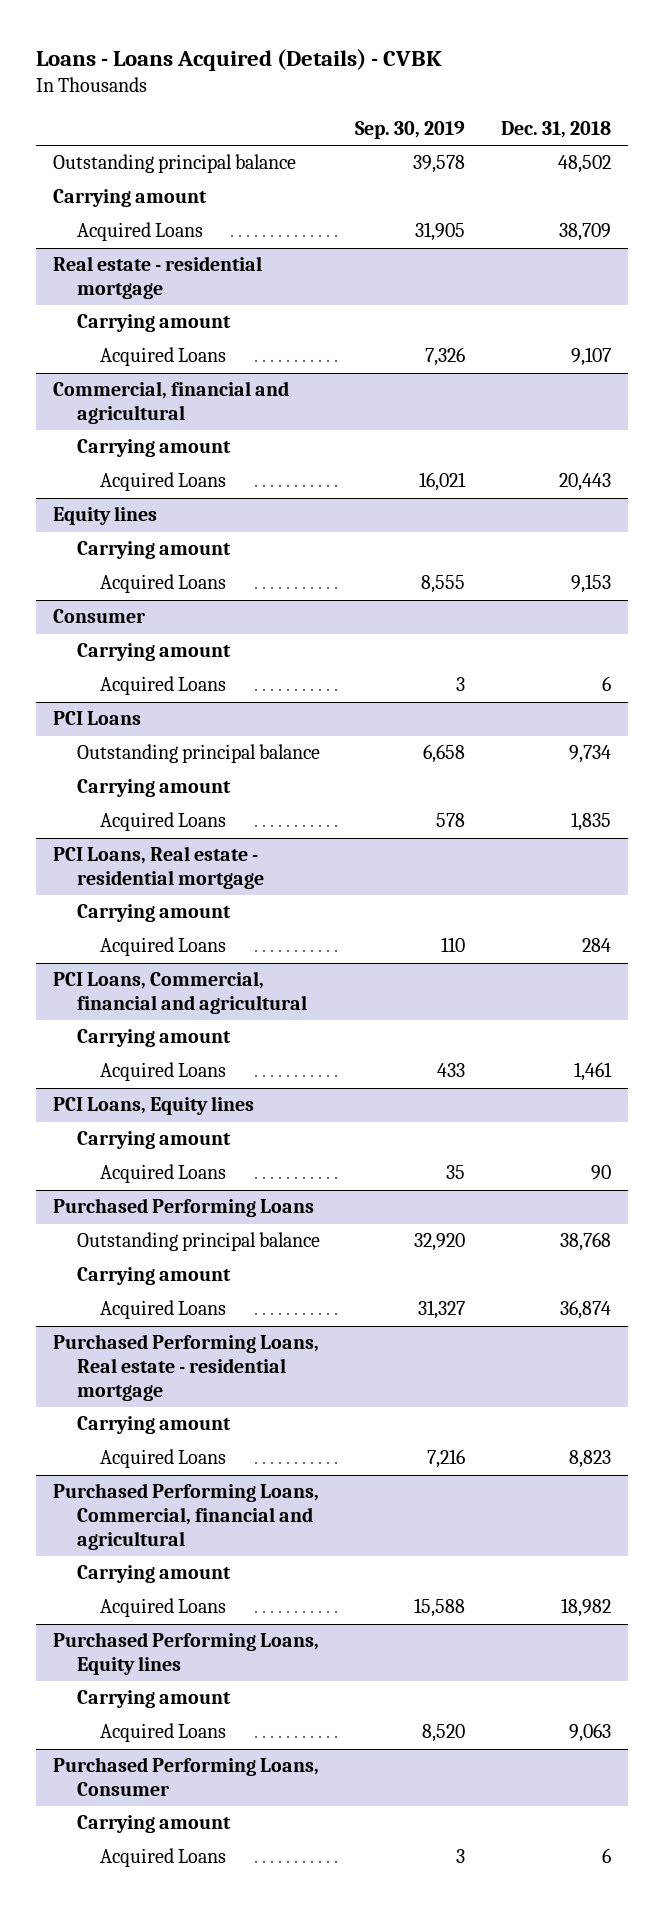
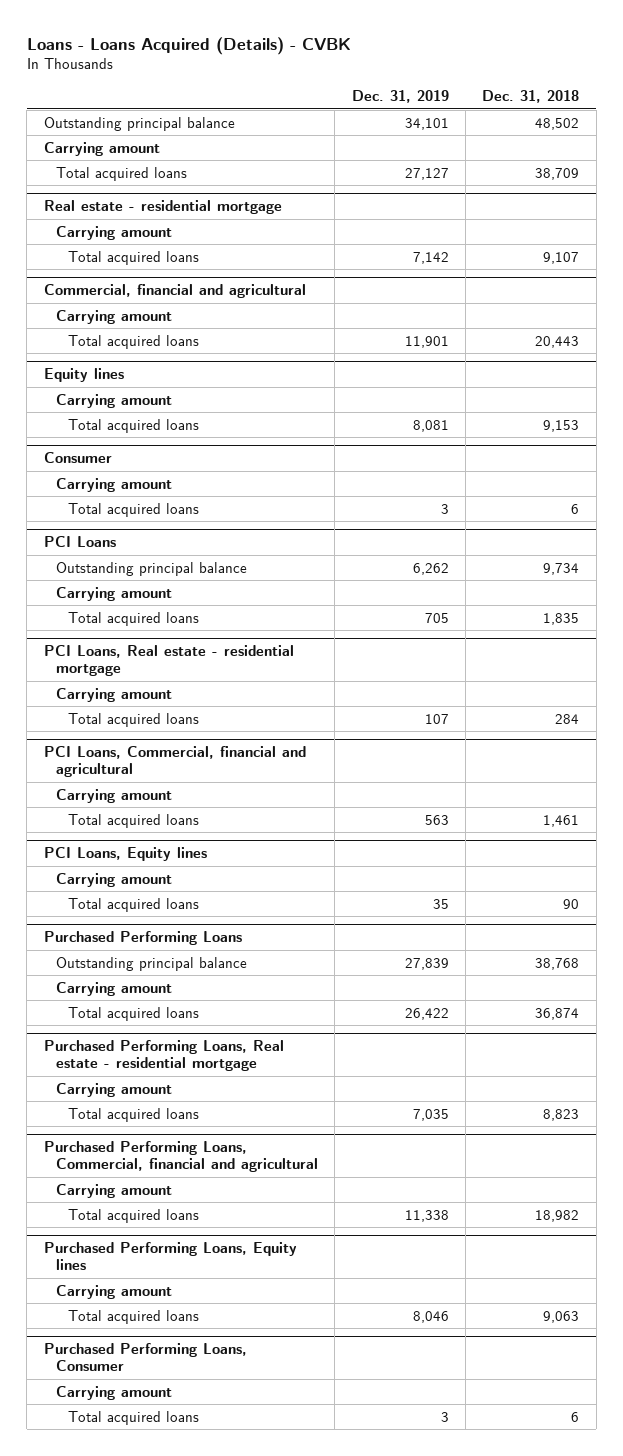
[355,121,466,140] Sep. 30, 2019 -> none
none -> [351,90,449,104] Dec. 31, 2019
[76,222,203,242] Acquired Loans -> [55,166,187,181] Total acquired loans
[100,347,227,367] Acquired Loans -> [67,250,199,265] Total acquired loans
[100,472,227,492] Acquired Loans -> [67,334,199,349] Total acquired loans
[100,574,227,594] Acquired Loans -> [67,418,199,433] Total acquired loans
[100,676,227,696] Acquired Loans -> [67,502,199,517] Total acquired loans
[100,812,227,832] Acquired Loans -> [67,611,199,626] Total acquired loans
[100,937,227,957] Acquired Loans -> [67,712,199,727] Total acquired loans
[100,1062,227,1082] Acquired Loans -> [67,813,199,828] Total acquired loans
[100,1164,227,1184] Acquired Loans -> [67,897,199,912] Total acquired loans
[100,1300,227,1320] Acquired Loans -> [67,1006,199,1021] Total acquired loans
[100,1449,227,1469] Acquired Loans -> [67,1107,199,1122] Total acquired loans
[100,1598,227,1618] Acquired Loans -> [67,1208,199,1223] Total acquired loans
[100,1723,227,1743] Acquired Loans -> [67,1309,199,1324] Total acquired loans
[100,1848,227,1868] Acquired Loans -> [67,1410,199,1425] Total acquired loans

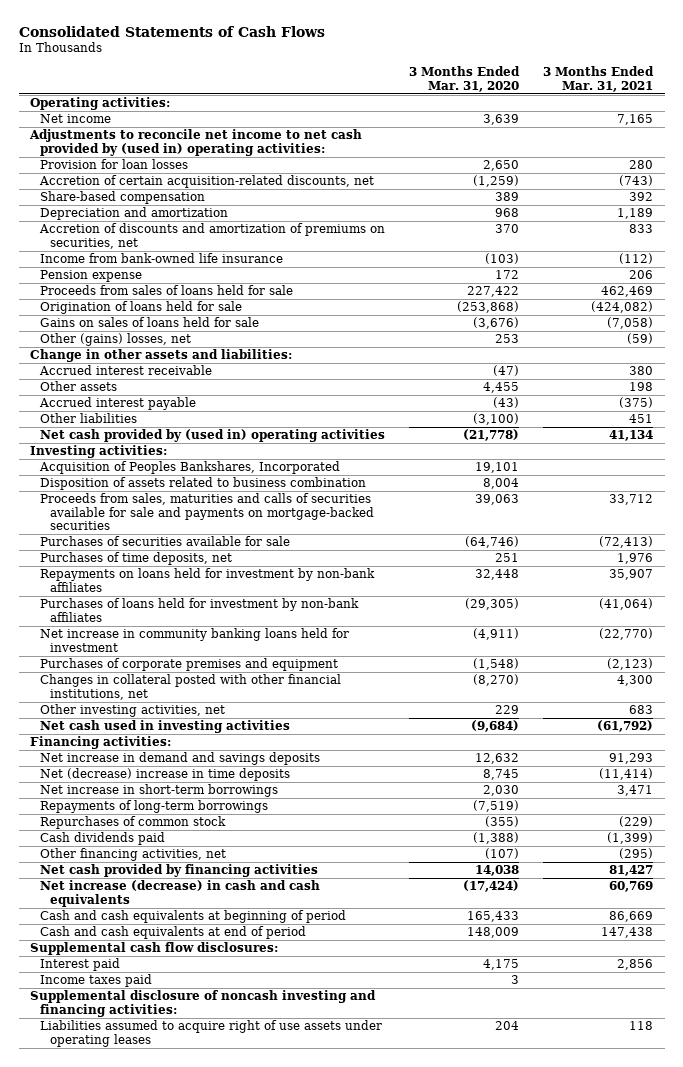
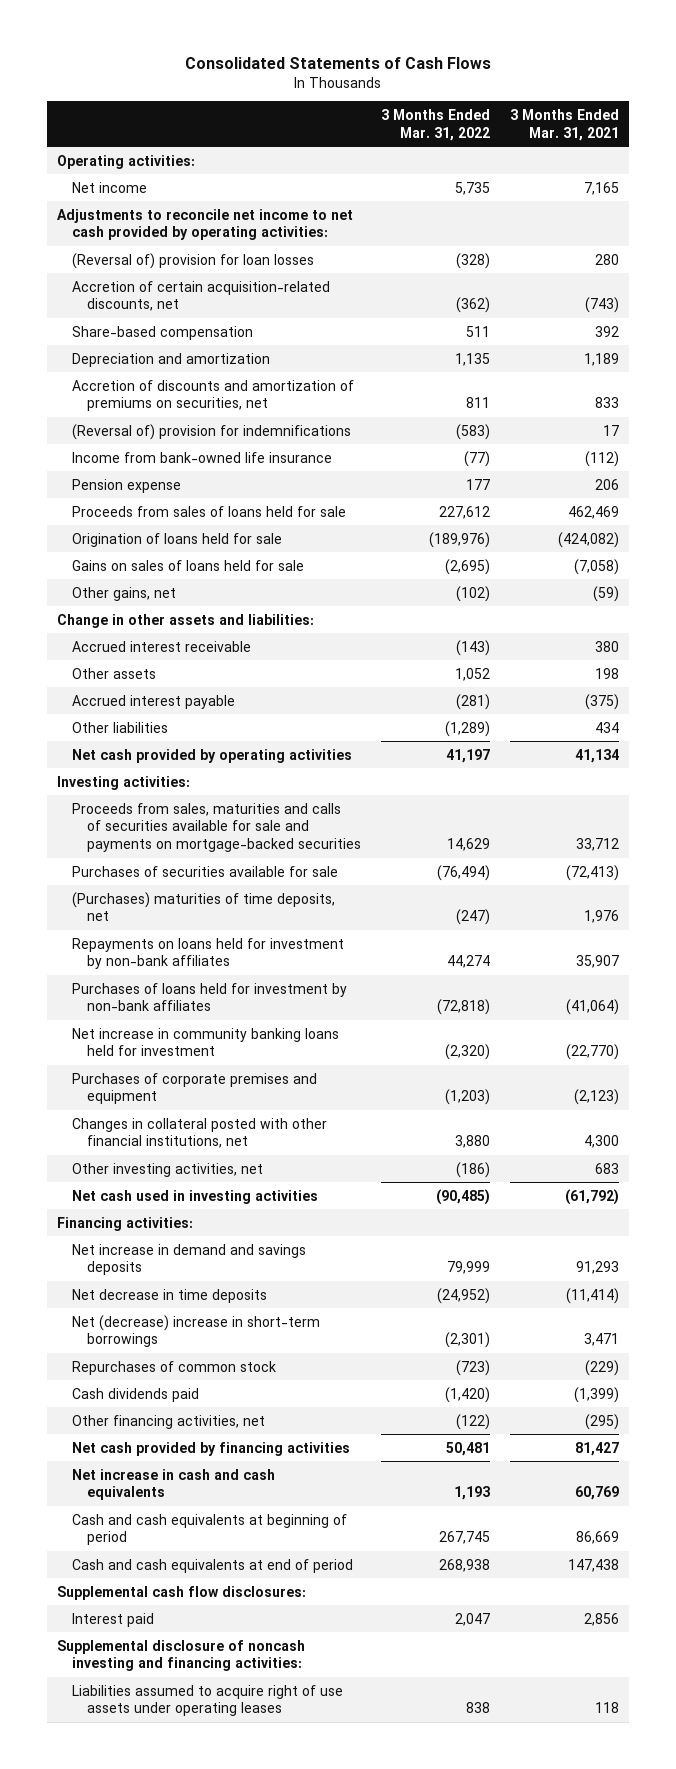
[409,66,521,92] 3 Months Ended Mar. 31, 2020 -> none
none -> [381,108,491,141] 3 Months Ended Mar. 31, 2022
[29,129,363,156] Adjustments to reconcile net income to net cash provided by (used in) operating activities: -> [57,208,354,241] Adjustments to reconcile net income to net cash provided by operating activities:
[40,159,189,170] Provision for loan losses -> [72,252,315,269] (Reversal of) provision for loan losses
none -> [72,423,352,440] (Reversal of) provision for indemnifications
[40,333,192,347] Other (gains) losses, net -> [72,586,177,601] Other gains, net
[628,414,653,424] 451 -> [594,721,619,733] 434
[40,429,386,443] Net cash provided by (used in) operating activities -> [72,748,353,763] Net cash provided by operating activities
[39,461,341,475] Acquisition of Peoples Bankshares, Incorporated -> none
[40,477,367,491] Disposition of assets related to business combination -> none
[40,552,233,566] Purchases of time deposits, net -> [72,891,336,922] (Purchases) maturities of time deposits, net
[40,800,269,814] Repayments of long-term borrowings -> none
[40,768,291,782] Net (decrease) increase in time deposits -> [72,1288,268,1303] Net decrease in time deposits
[40,784,279,798] Net increase in short-term borrowings -> [72,1314,321,1348] Net (decrease) increase in short-term borrowings
[40,880,321,907] Net increase (decrease) in cash and cash equivalents -> [72,1468,276,1501] Net increase in cash and cash equivalents
[40,974,153,988] Income taxes paid -> none

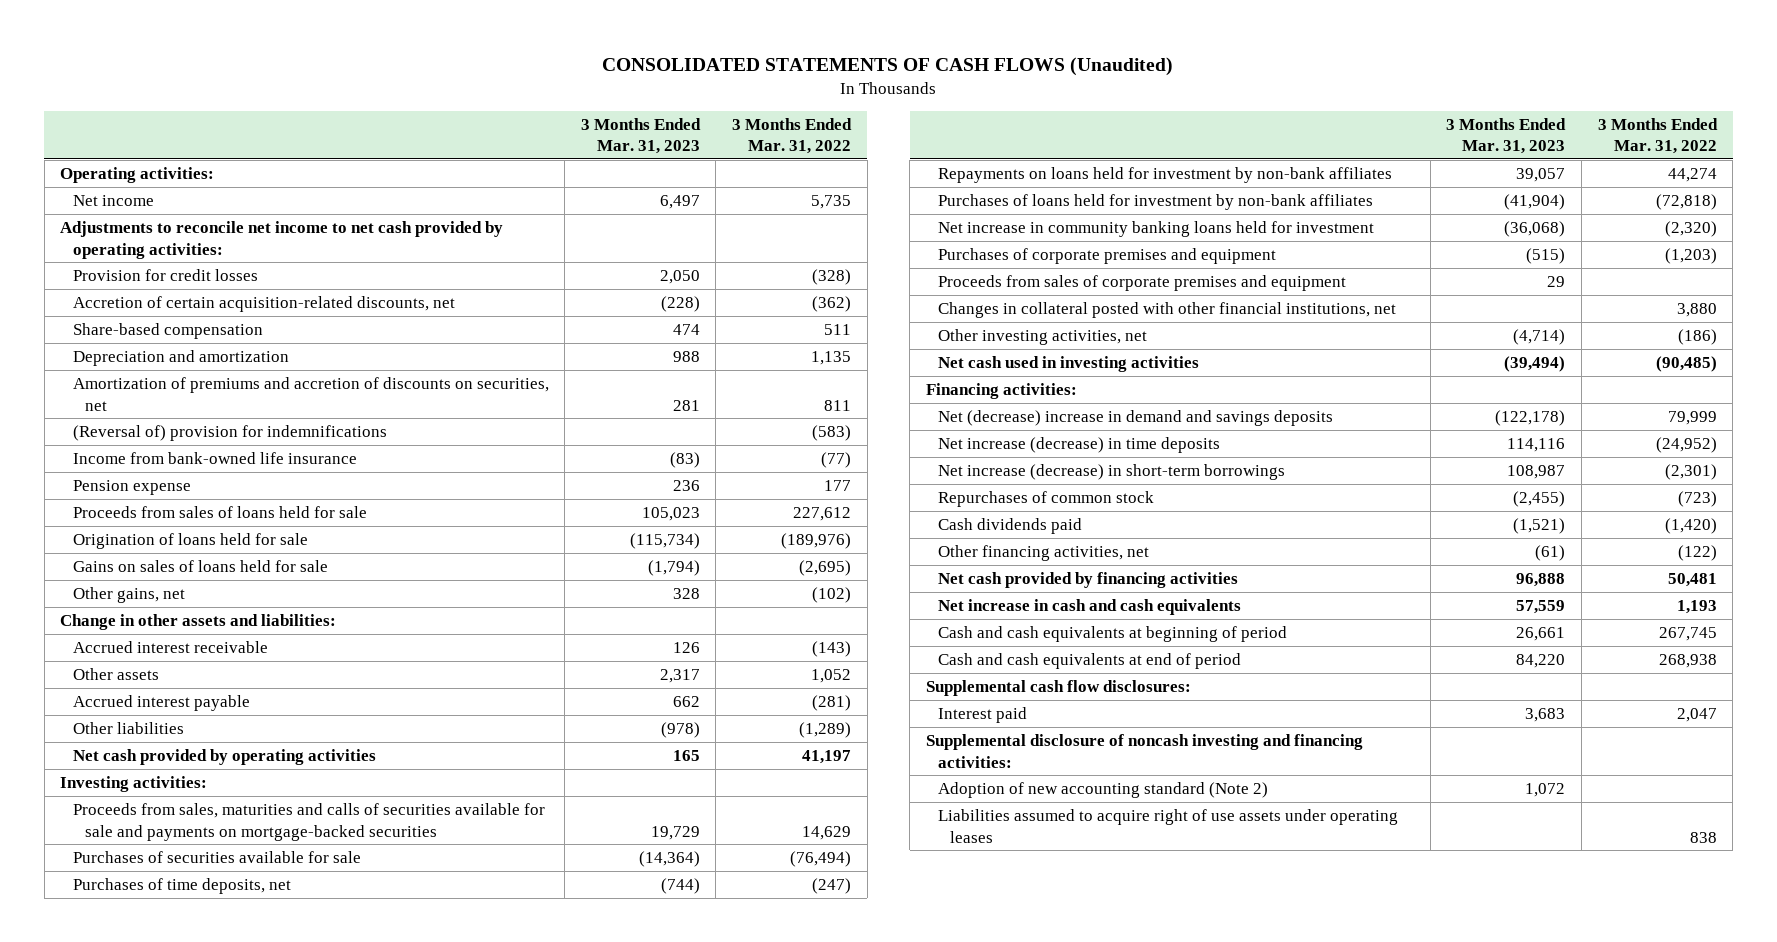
[184,56,491,69] Consolidated Statements of Cash Flows -> [602,56,1174,76] CONSOLIDATED STATEMENTS OF CASH FLOWS (Unaudited)
[509,108,619,141] 3 Months Ended Mar. 31, 2021 -> none
none -> [580,117,701,155] 3 Months Ended Mar. 31, 2023
[72,252,315,269] (Reversal of) provision for loan losses -> [72,268,258,281] Provision for credit losses
[72,379,355,412] Accretion of discounts and amortization of premiums on securities, net -> [72,376,549,411] Amortization of premiums and accretion of discounts on securities, net
[72,891,336,922] (Purchases) maturities of time deposits, net -> [72,877,291,894] Purchases of time deposits, net
none -> [938,274,1347,291] Proceeds from sales of corporate premises and equipment
[72,1243,307,1276] Net increase in demand and savings deposits -> [938,409,1334,426] Net (decrease) increase in demand and savings deposits
[72,1288,268,1303] Net decrease in time deposits -> [938,436,1221,453] Net increase (decrease) in time deposits
[72,1314,321,1348] Net (decrease) increase in short-term borrowings -> [938,463,1286,480] Net increase (decrease) in short-term borrowings
none -> [938,781,1269,798] Adoption of new accounting standard (Note 2)

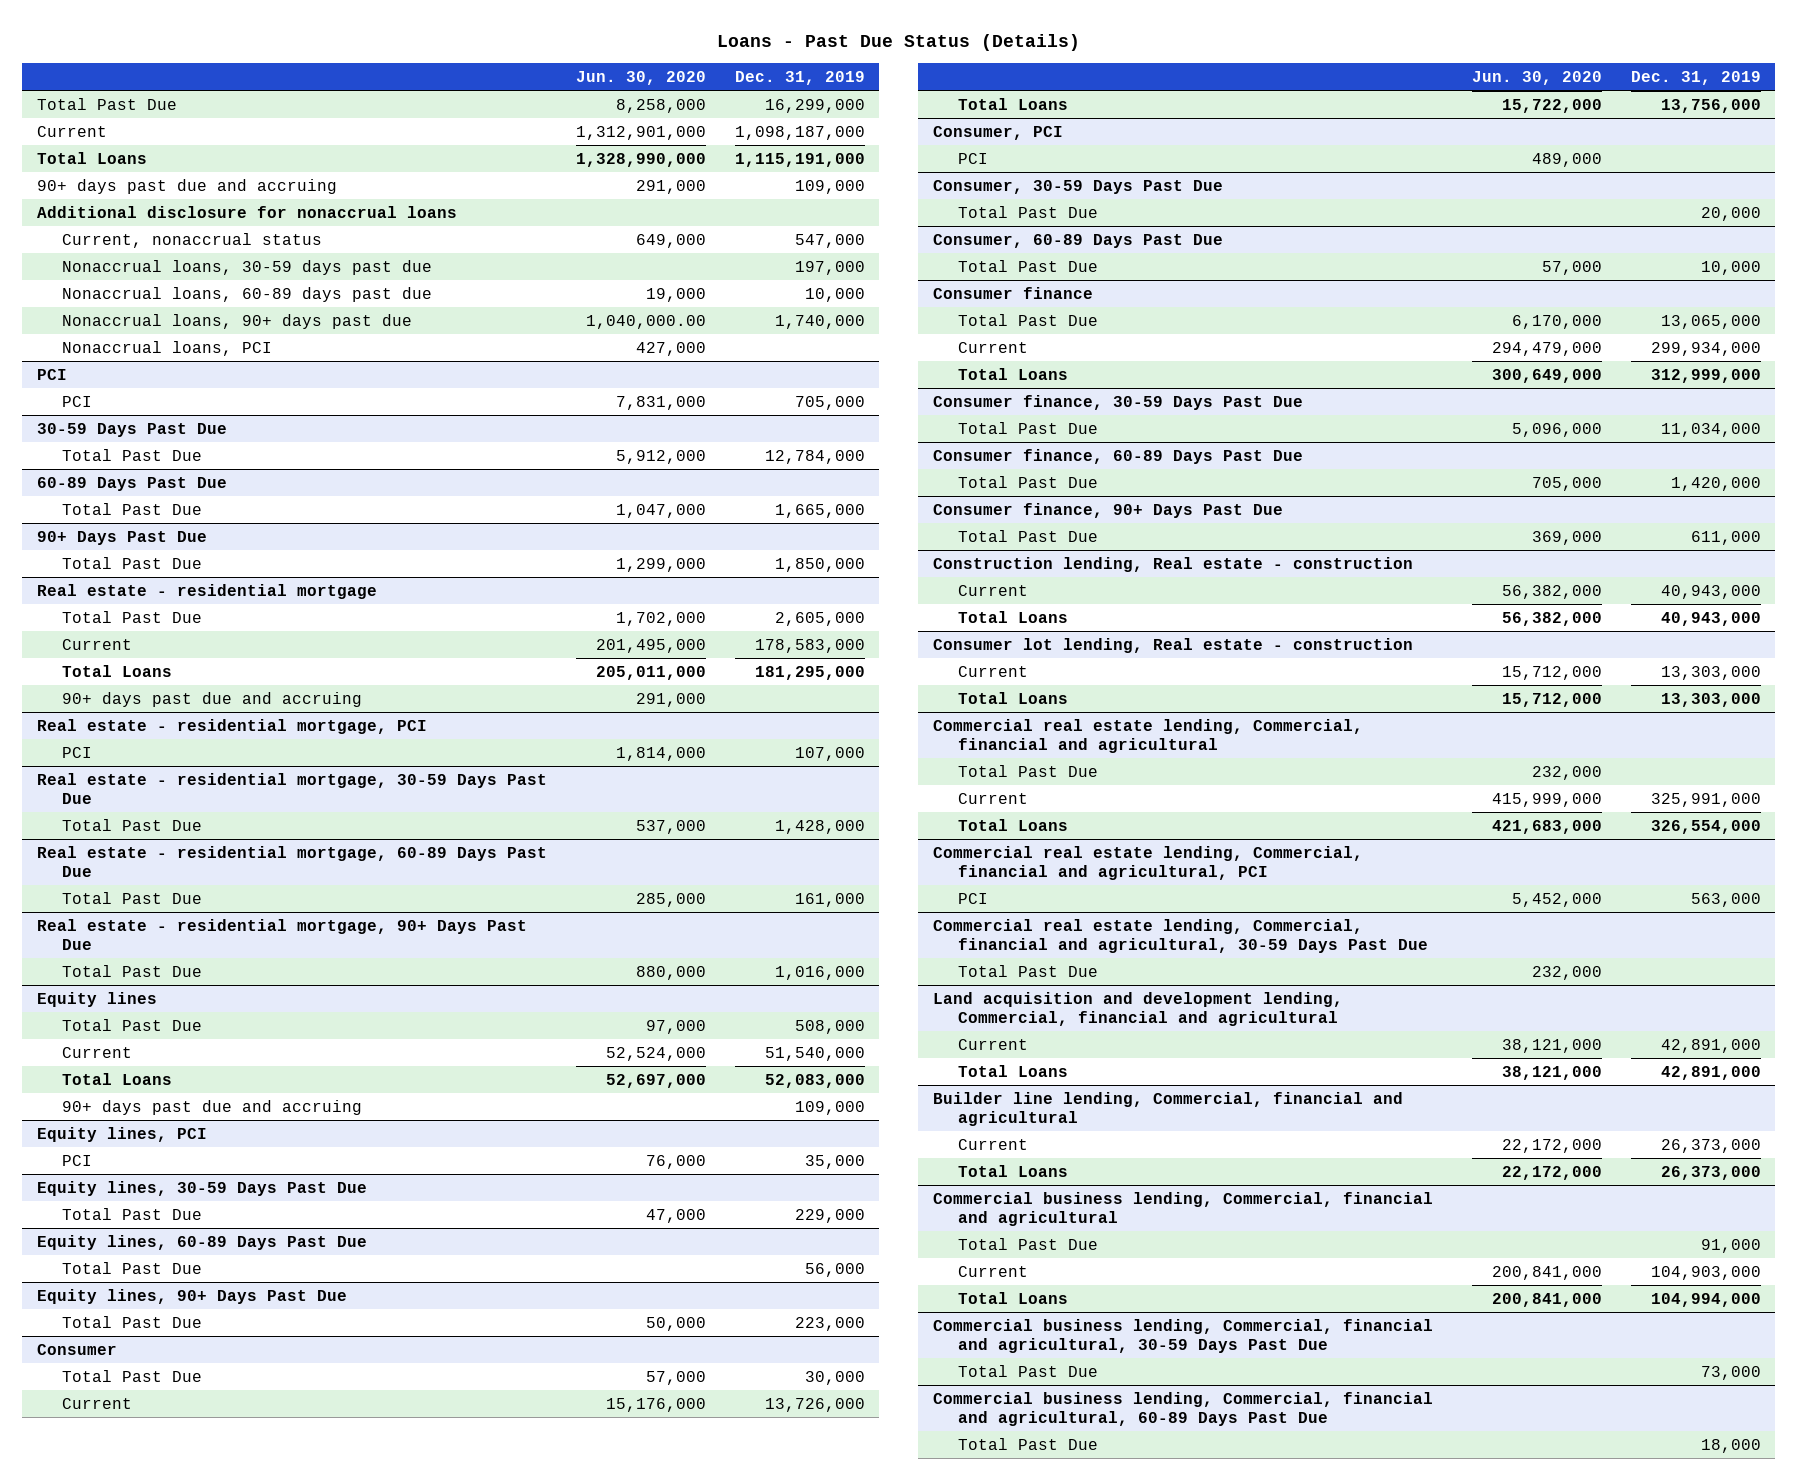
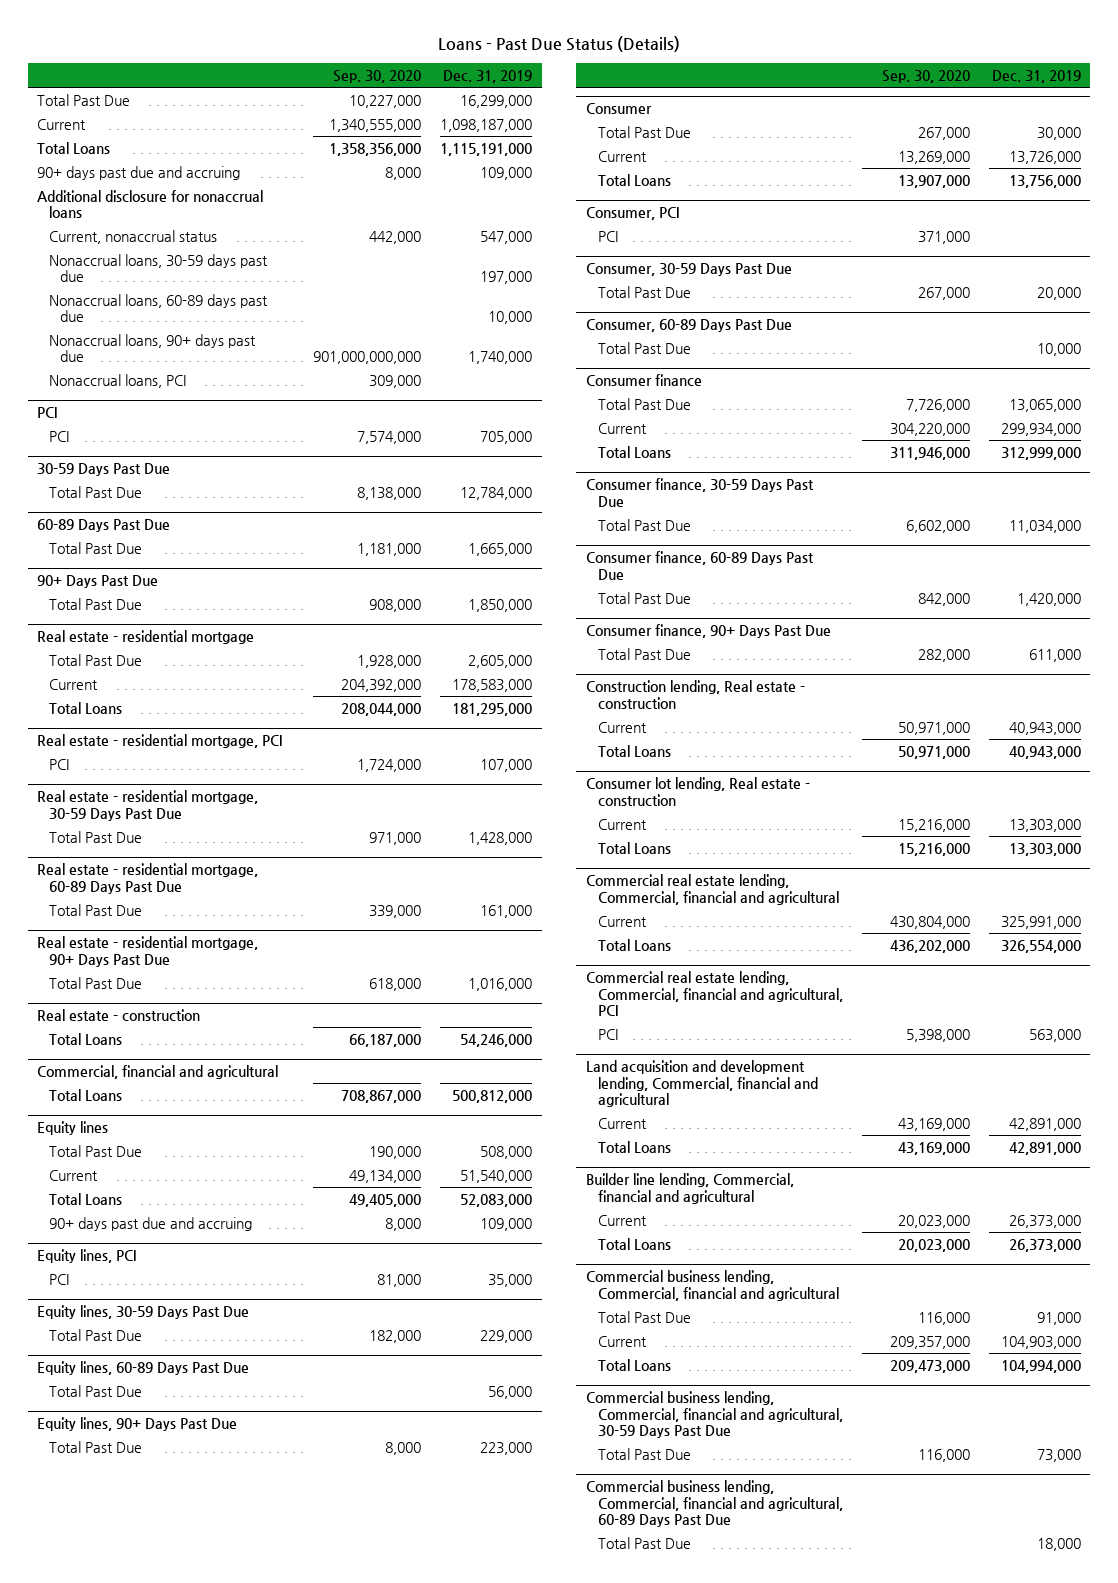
[575,70,706,85] Jun. 30, 2020 -> none
none -> [333,70,422,84] Sep. 30, 2020
[61,691,362,707] 90+ days past due and accruing -> none
none -> [37,1009,201,1022] Real estate - construction
none -> [48,1032,122,1045] Total Loans
none -> [37,1065,279,1080] Commercial, financial and agricultural
none -> [48,1088,122,1101] Total Loans
[957,764,1098,777] Total Past Due -> none
[932,918,1428,953] Commercial real estate lending, Commercial, financial and agricultural, 30-59 Days Past Due -> none
[957,964,1098,977] Total Past Due -> none

